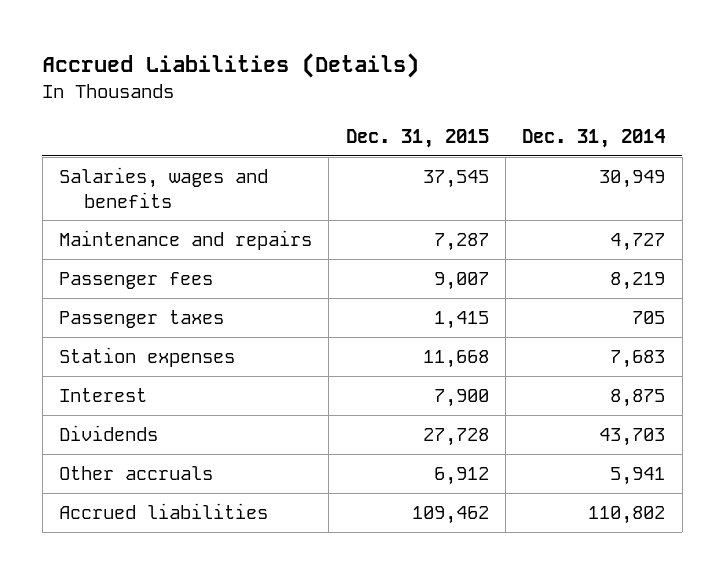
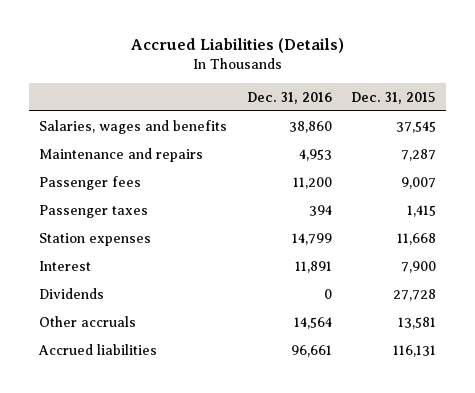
[522,129,666,149] Dec. 31, 2014 -> none
none -> [246,91,332,104] Dec. 31, 2016
[433,467,489,486] 6,912 -> [398,316,437,329] 13,581
[411,506,489,525] 109,462 -> [393,344,437,357] 116,131

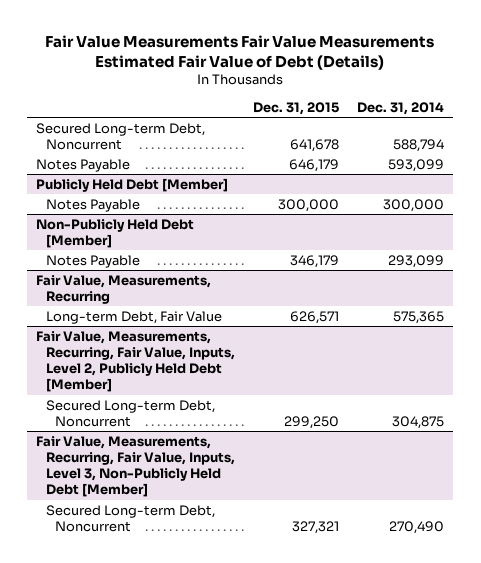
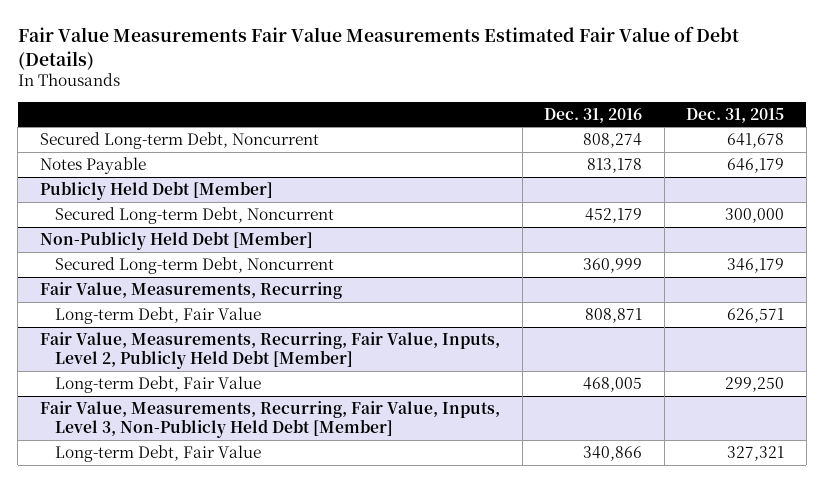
[357,102,445,116] Dec. 31, 2014 -> none
none -> [544,107,643,123] Dec. 31, 2016
[45,198,140,212] Notes Payable -> none
none -> [54,207,334,225] Secured Long-term Debt, Noncurrent
[45,254,140,268] Notes Payable -> [54,257,334,275] Secured Long-term Debt, Noncurrent
[45,399,215,428] Secured Long-term Debt, Noncurrent -> [54,376,261,394] Long-term Debt, Fair Value
[45,504,215,533] Secured Long-term Debt, Noncurrent -> [54,445,261,463] Long-term Debt, Fair Value

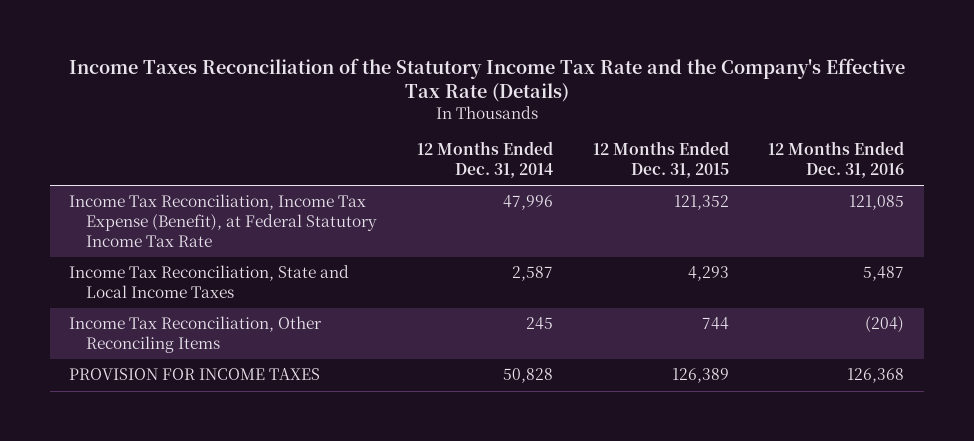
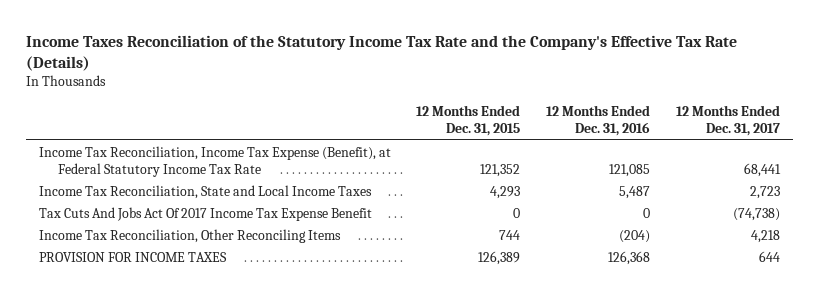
[417,141,554,178] 12 Months Ended Dec. 31, 2014 -> none
none -> [675,104,780,137] 12 Months Ended Dec. 31, 2017
none -> [38,206,372,221] Tax Cuts And Jobs Act Of 2017 Income Tax Expense Benefit

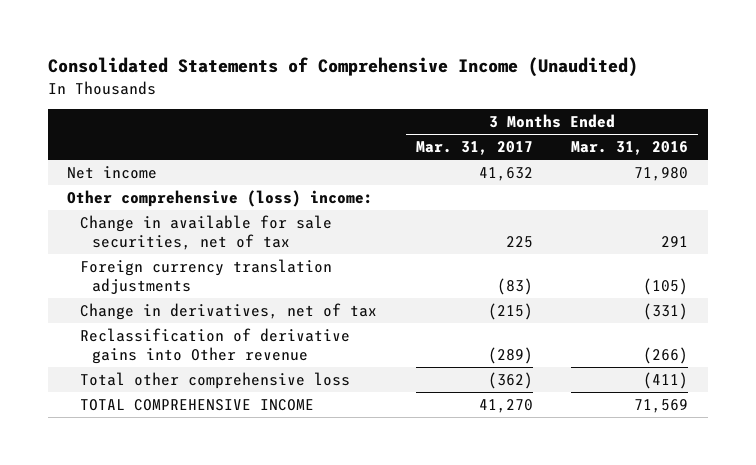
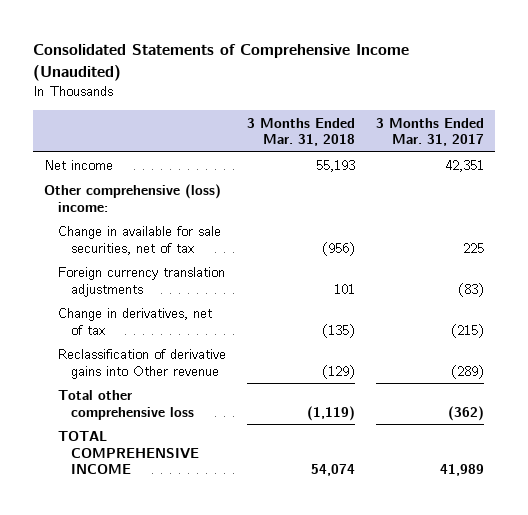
[571,141,689,156] Mar. 31, 2016 -> none
none -> [246,117,355,146] 3 Months Ended Mar. 31, 2018
[478,166,533,181] 41,632 -> [444,160,484,173] 42,351
[478,398,533,413] 41,270 -> [439,463,484,476] 41,989

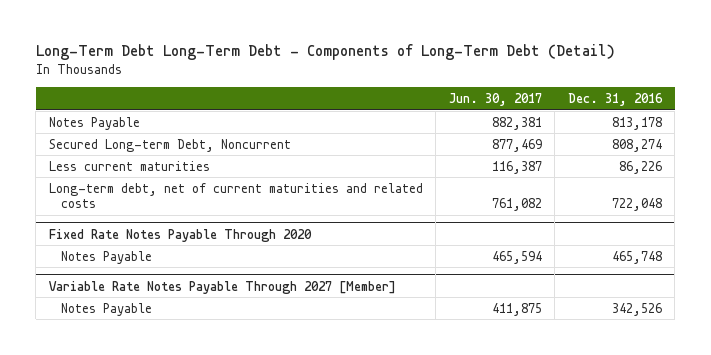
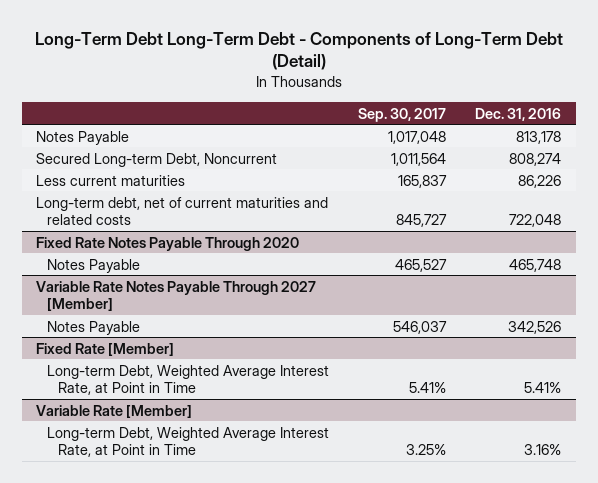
[448,93,542,107] Jun. 30, 2017 -> none
none -> [358,107,447,122] Sep. 30, 2017
none -> [36,342,175,356] Fixed Rate [Member]
none -> [47,364,330,396] Long-term Debt, Weighted Average Interest Rate, at Point in Time
none -> [36,404,193,418] Variable Rate [Member]
none -> [47,426,330,458] Long-term Debt, Weighted Average Interest Rate, at Point in Time

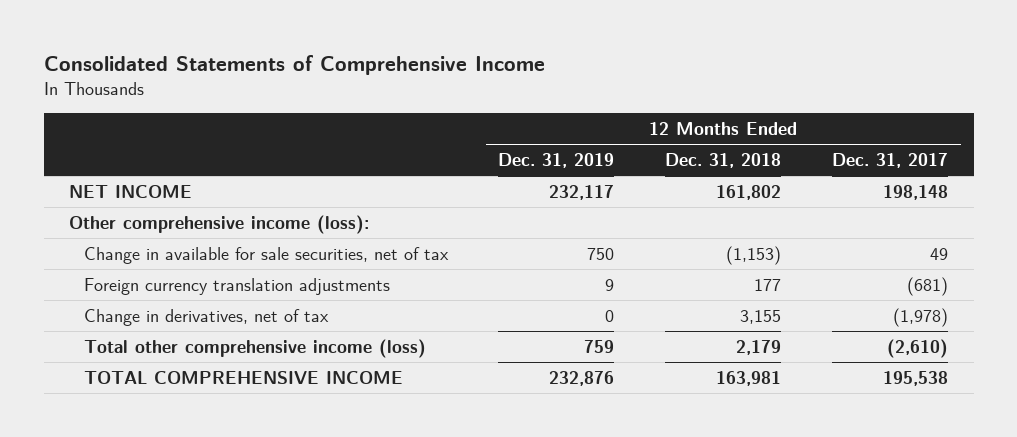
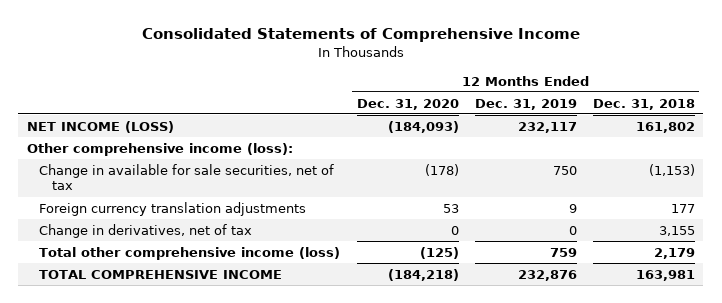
[832,152,949,168] Dec. 31, 2017 -> none
none -> [356,98,459,110] Dec. 31, 2020
[69,184,193,198] NET INCOME -> [26,120,174,133] NET INCOME (LOSS)

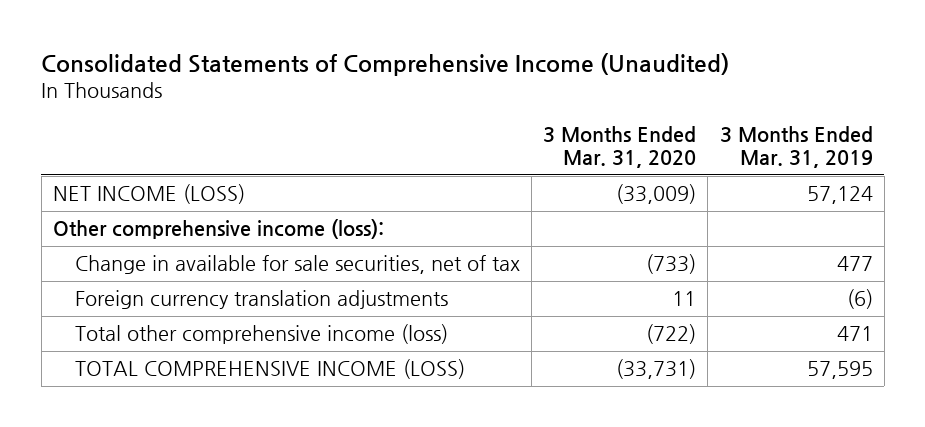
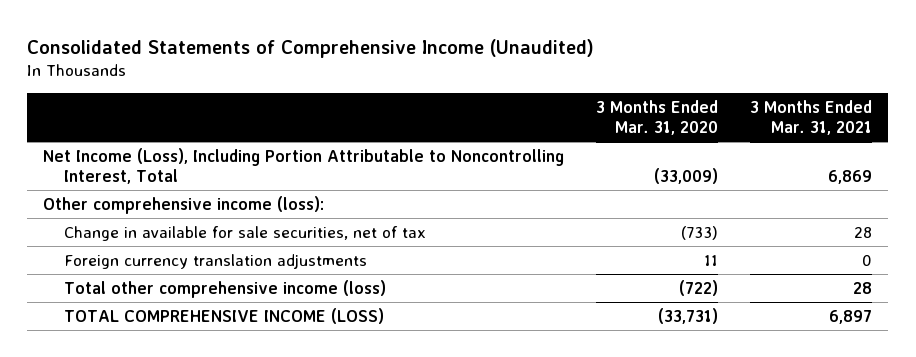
[719,126,873,169] 3 Months Ended Mar. 31, 2019 -> none
none -> [750,99,873,135] 3 Months Ended Mar. 31, 2021
[52,184,245,205] NET INCOME (LOSS) -> [43,147,565,184] Net Income (Loss), Including Portion Attributable to Noncontrolling Interest, Total

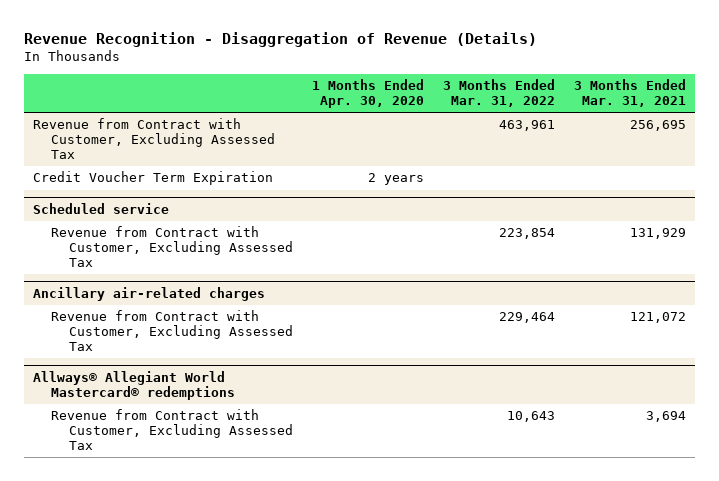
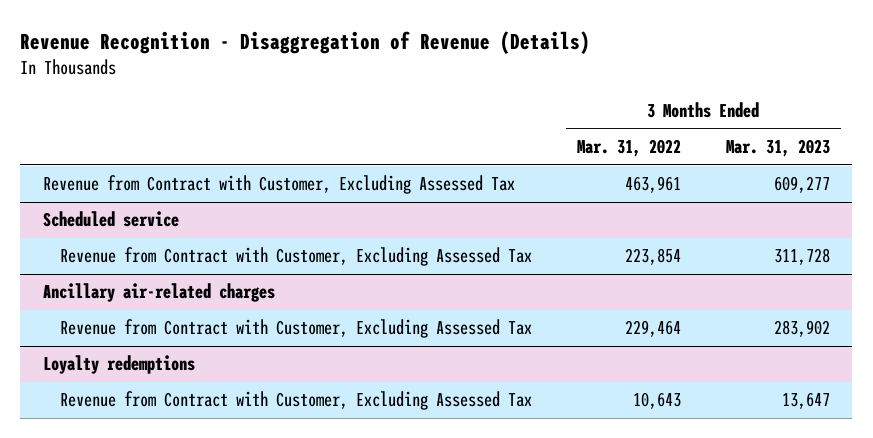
[311,79,424,109] 1 Months Ended Apr. 30, 2020 -> none
[573,79,686,108] 3 Months Ended Mar. 31, 2021 -> none
none -> [725,139,830,158] Mar. 31, 2023
[33,171,274,186] Credit Voucher Term Expiration -> none
[33,370,236,400] Allways® Allegiant World Mastercard® redemptions -> [42,355,195,375] Loyalty redemptions

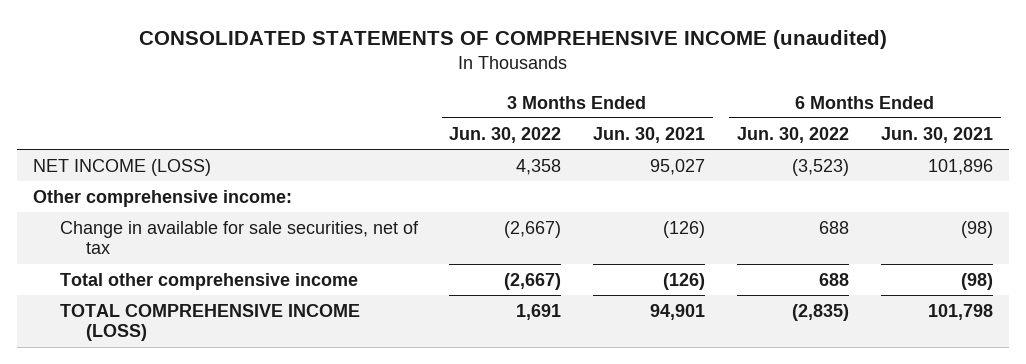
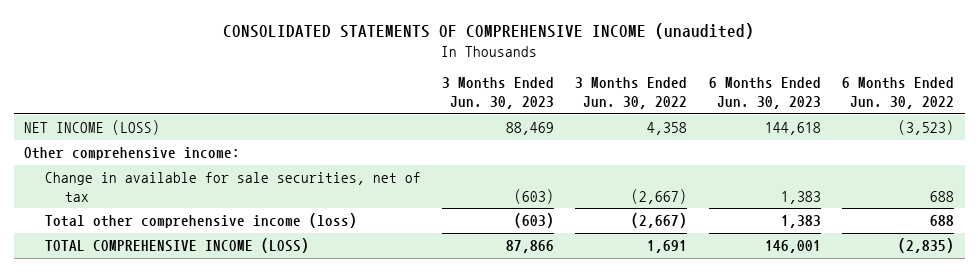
[593,126,706,143] Jun. 30, 2021 -> none
[880,126,993,143] Jun. 30, 2021 -> none
none -> [442,77,555,110] 3 Months Ended Jun. 30, 2023
none -> [708,77,821,110] 6 Months Ended Jun. 30, 2023
[59,272,358,290] Total other comprehensive income -> [44,212,357,228] Total other comprehensive income (loss)

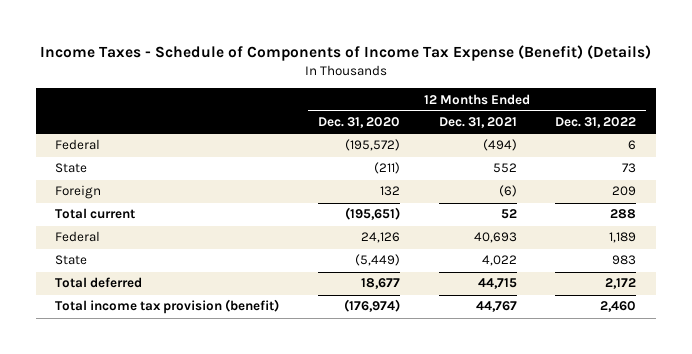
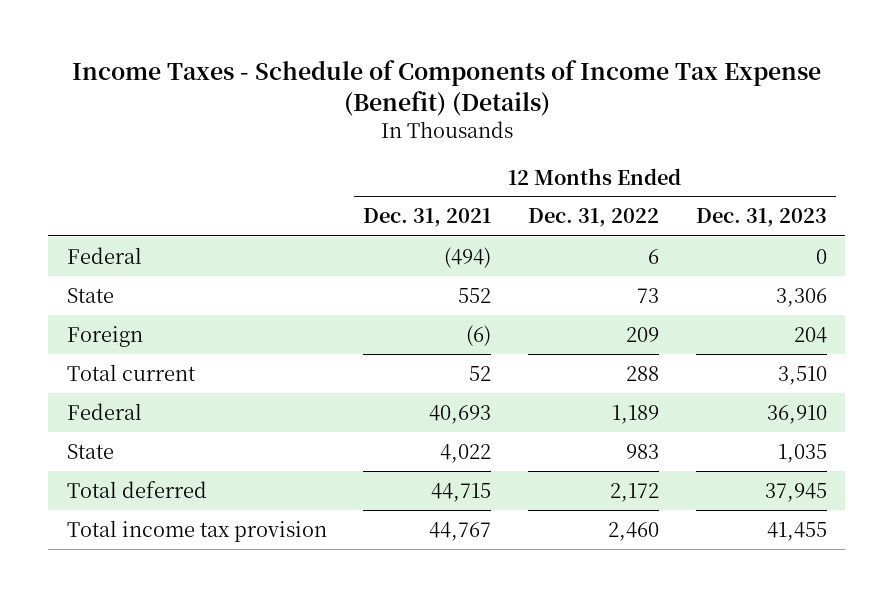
[317,117,400,129] Dec. 31, 2020 -> none
none -> [695,208,827,228] Dec. 31, 2023
[55,299,280,315] Total income tax provision (benefit) -> [66,519,327,542] Total income tax provision

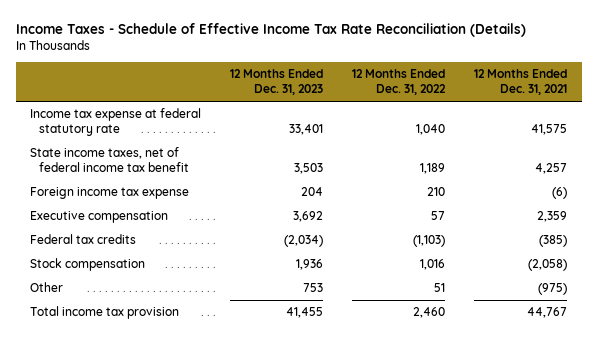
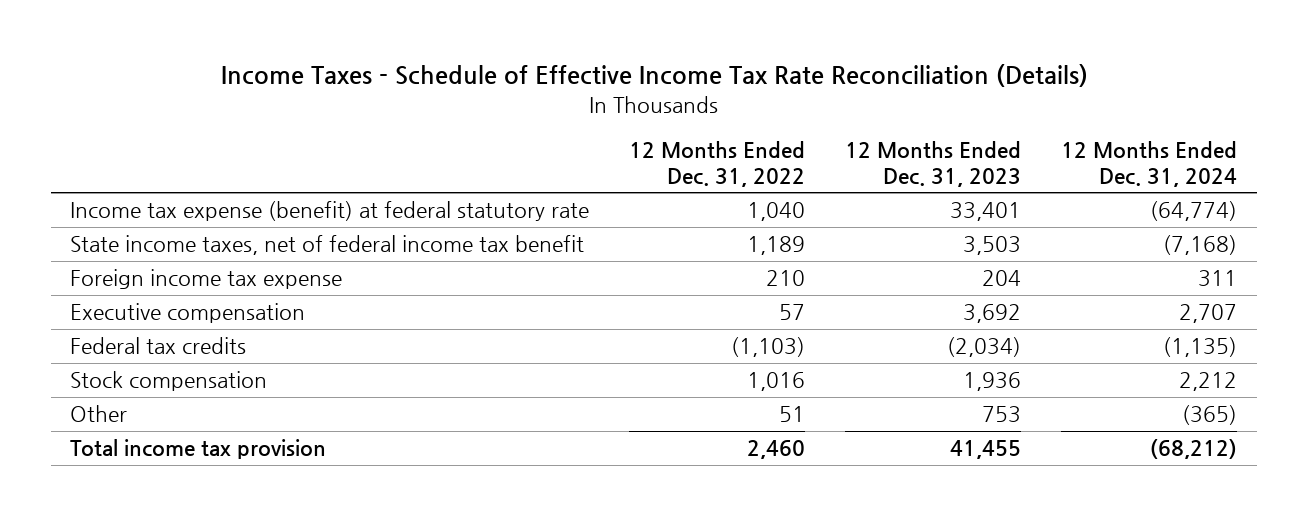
[474,69,568,96] 12 Months Ended Dec. 31, 2021 -> none
none -> [1060,140,1237,187] 12 Months Ended Dec. 31, 2024
[30,108,202,137] Income tax expense at federal statutory rate -> [70,201,590,222] Income tax expense (benefit) at federal statutory rate

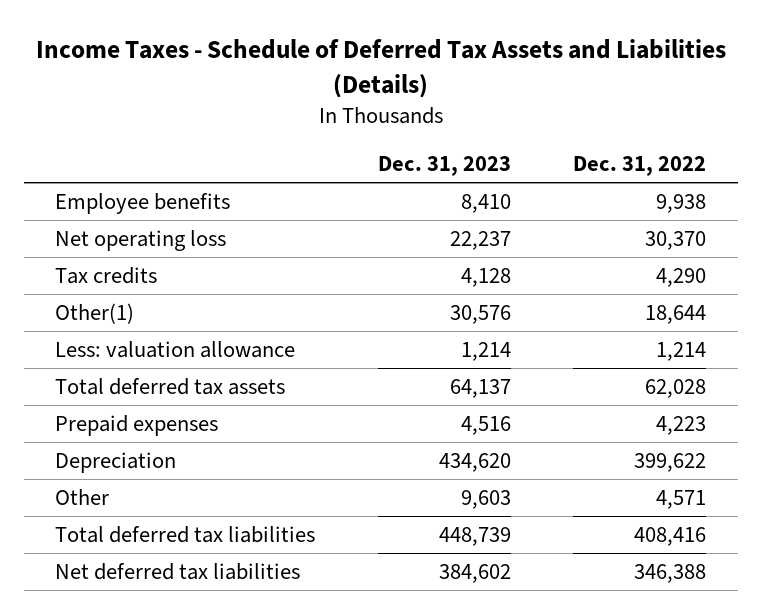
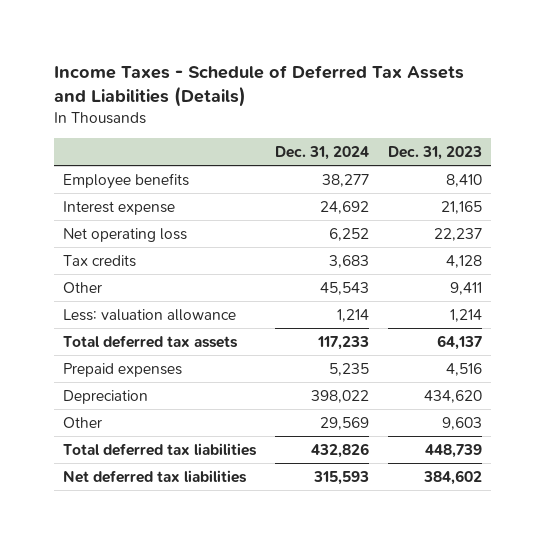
[573,156,707,177] Dec. 31, 2022 -> none
none -> [274,146,369,161] Dec. 31, 2024
none -> [62,200,175,215] Interest expense
[54,302,134,324] Other(1) -> [62,281,102,293] Other
[449,304,511,324] 30,576 -> [449,281,482,295] 9,411

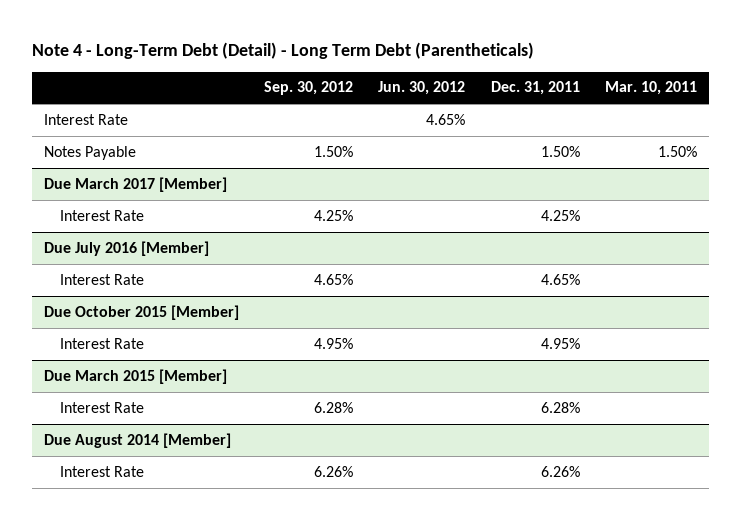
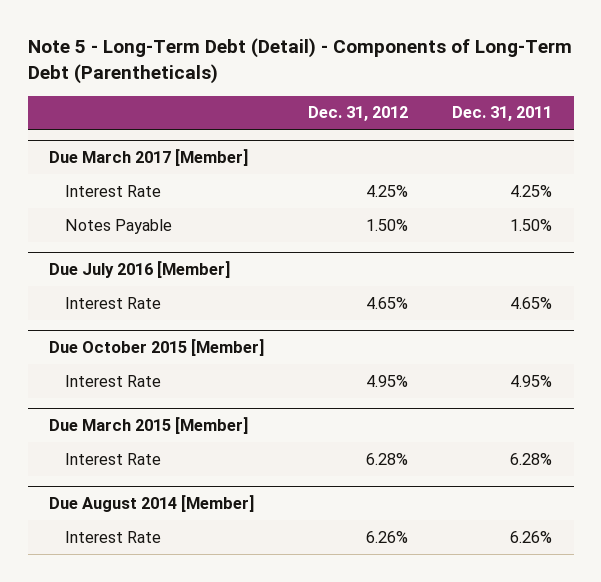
[31,41,534,59] Note 4 - Long-Term Debt (Detail) - Long Term Debt (Parentheticals) -> [27,38,572,85] Note 5 - Long-Term Debt (Detail) - Components of Long-Term Debt (Parentheticals)
[264,81,354,96] Sep. 30, 2012 -> none
[378,81,466,96] Jun. 30, 2012 -> none
[604,81,697,96] Mar. 10, 2011 -> none
none -> [308,106,409,122] Dec. 31, 2012
[44,113,129,125] Interest Rate -> none
[44,145,137,160] Notes Payable -> none
none -> [64,218,172,234] Notes Payable

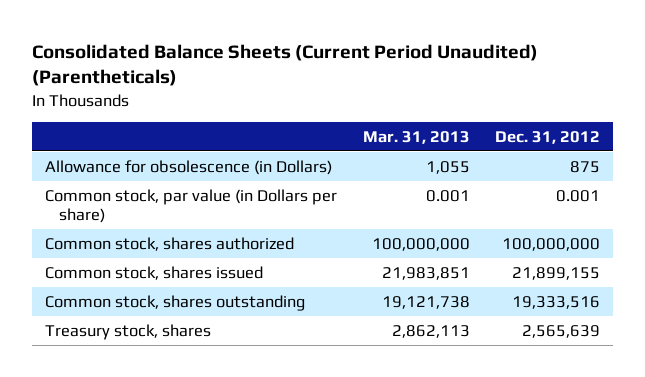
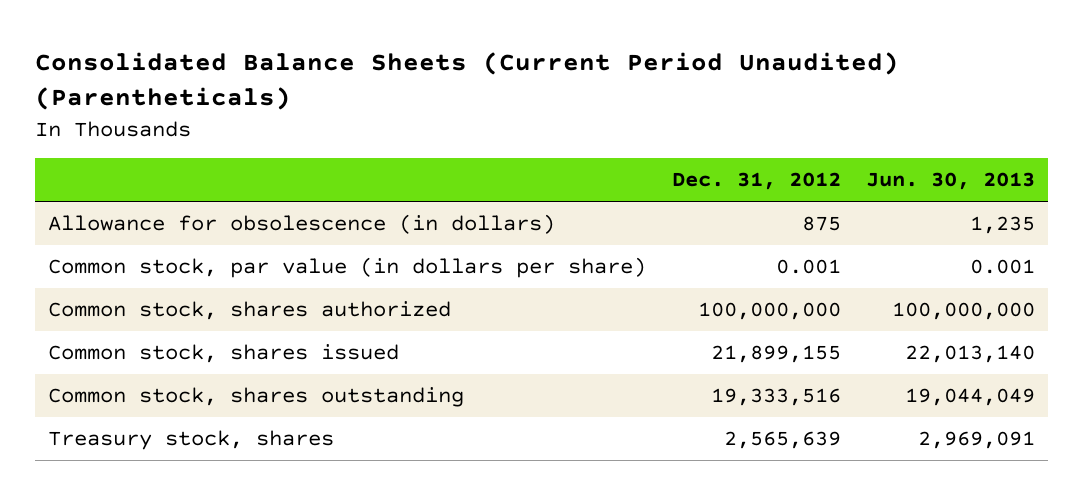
[362,130,470,144] Mar. 31, 2013 -> none
none -> [866,172,1036,191] Jun. 30, 2013
[45,159,333,175] Allowance for obsolescence (in Dollars) -> [47,214,555,235] Allowance for obsolescence (in dollars)
[45,188,338,223] Common stock, par value (in Dollars per share) -> [47,257,646,279] Common stock, par value (in dollars per share)

